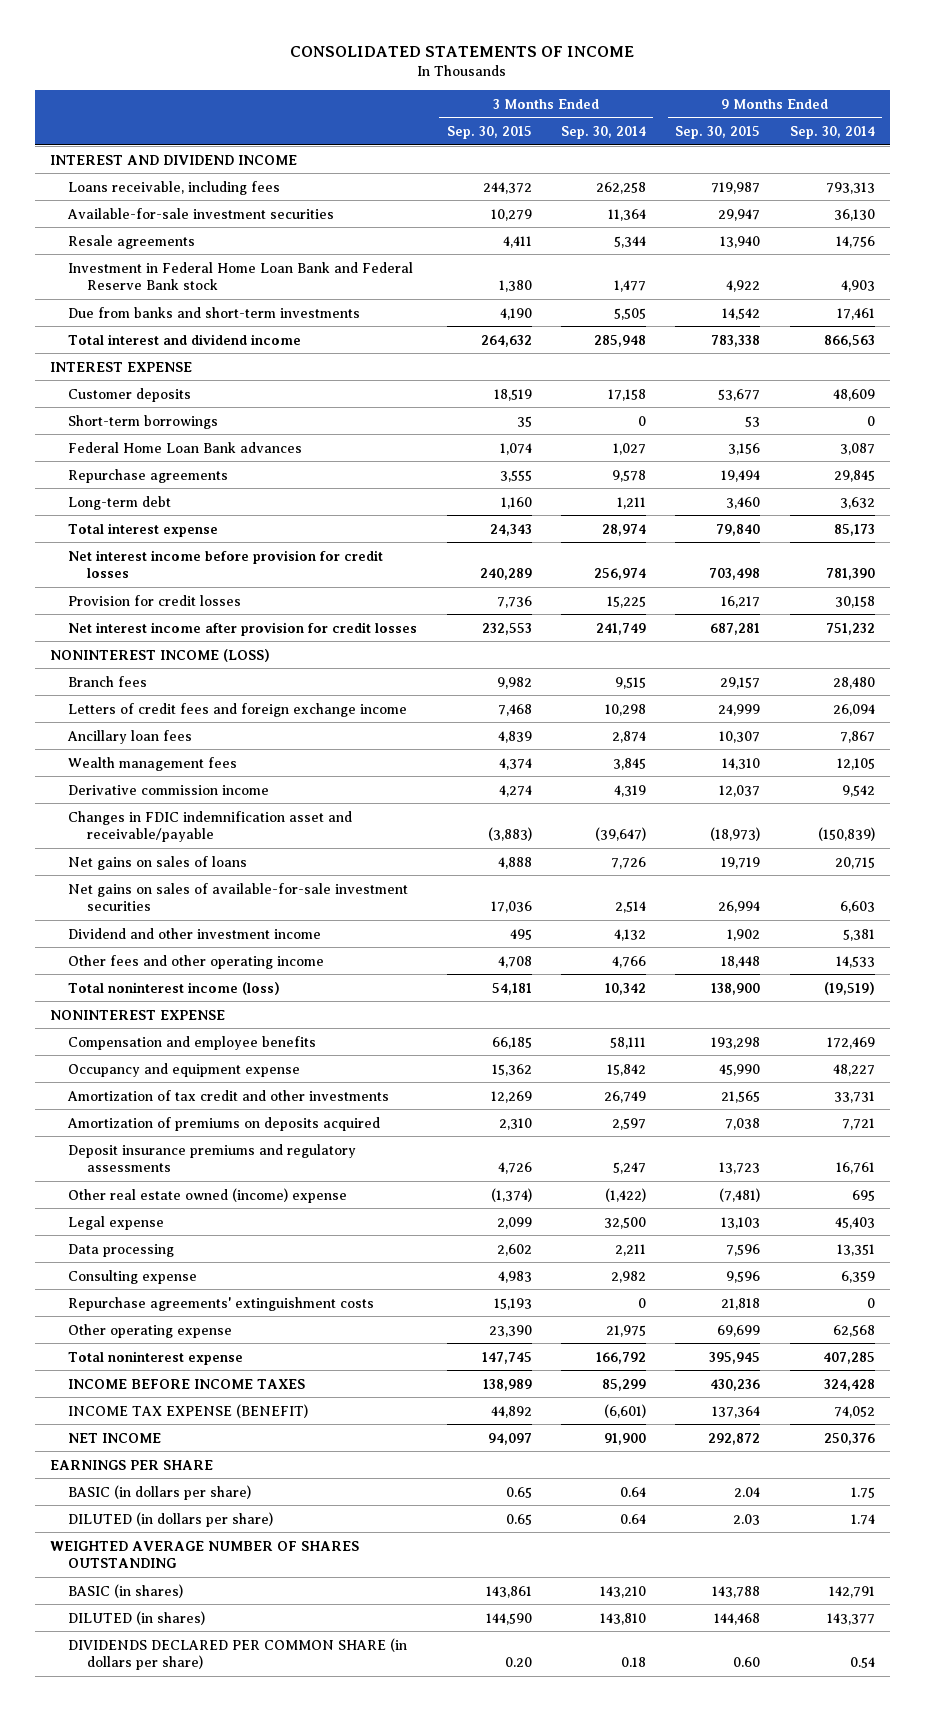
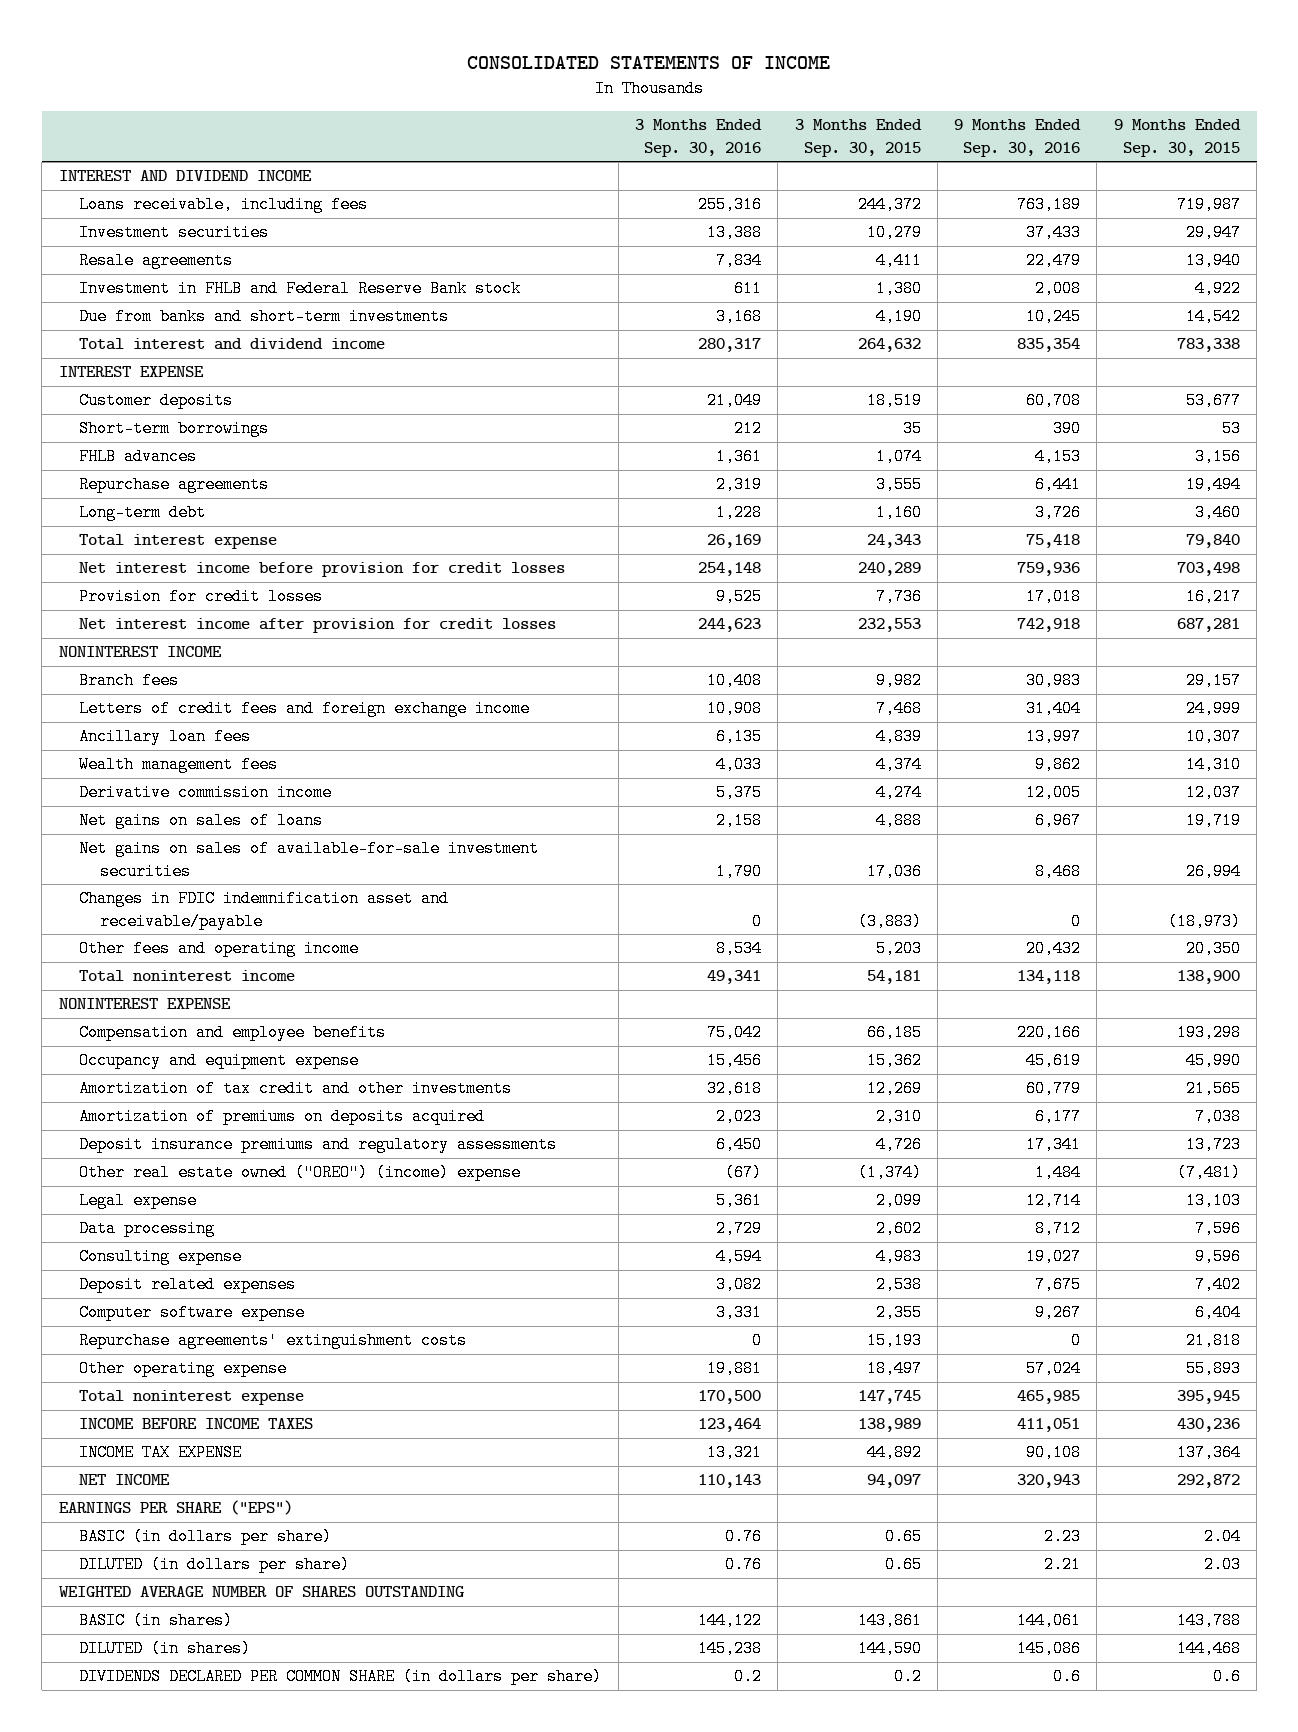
[561,125,647,139] Sep. 30, 2014 -> none
[789,125,875,139] Sep. 30, 2014 -> none
none -> [635,119,763,157] 3 Months Ended Sep. 30, 2016
none -> [954,119,1082,157] 9 Months Ended Sep. 30, 2016
[67,207,335,219] Available-for-sale investment securities -> [79,224,270,242] Investment securities
[68,261,414,291] Investment in Federal Home Loan Bank and Federal Reserve Bank stock -> [79,280,522,298] Investment in FHLB and Federal Reserve Bank stock
[68,441,303,453] Federal Home Loan Bank advances -> [79,448,198,466] FHLB advances
[49,648,270,662] NONINTEREST INCOME (LOSS) -> [58,646,222,658] NONINTEREST INCOME
[68,927,322,939] Dividend and other investment income -> none
[68,810,353,843] Changes in FDIC indemnification asset and receivable/payable -> [79,890,450,930] Changes in FDIC indemnification asset and receivable/payable
[68,954,325,969] Other fees and other operating income -> [79,940,360,958] Other fees and operating income
[497,955,532,968] 4,708 -> [875,940,922,958] 5,203
[721,955,761,968] 18,448 -> [1185,940,1241,958] 20,350
[68,981,281,995] Total noninterest income (loss) -> [79,970,296,983] Total noninterest income
[68,1187,348,1203] Other real estate owned (income) expense -> [79,1164,522,1182] Other real estate owned ("OREO") (income) expense
none -> [79,1276,297,1294] Deposit related expenses
none -> [79,1304,306,1322] Computer software expense
[488,1324,532,1337] 23,390 -> [866,1360,922,1378] 18,497
[717,1324,761,1337] 69,699 -> [1185,1360,1241,1378] 55,893
[68,1403,309,1418] INCOME TAX EXPENSE (BENEFIT) -> [79,1444,243,1462] INCOME TAX EXPENSE
[49,1459,213,1470] EARNINGS PER SHARE -> [58,1500,293,1516] EARNINGS PER SHARE ("EPS")
[504,1657,532,1668] 0.20 -> [893,1668,922,1686] 0.2
[733,1657,761,1668] 0.60 -> [1212,1668,1241,1686] 0.6

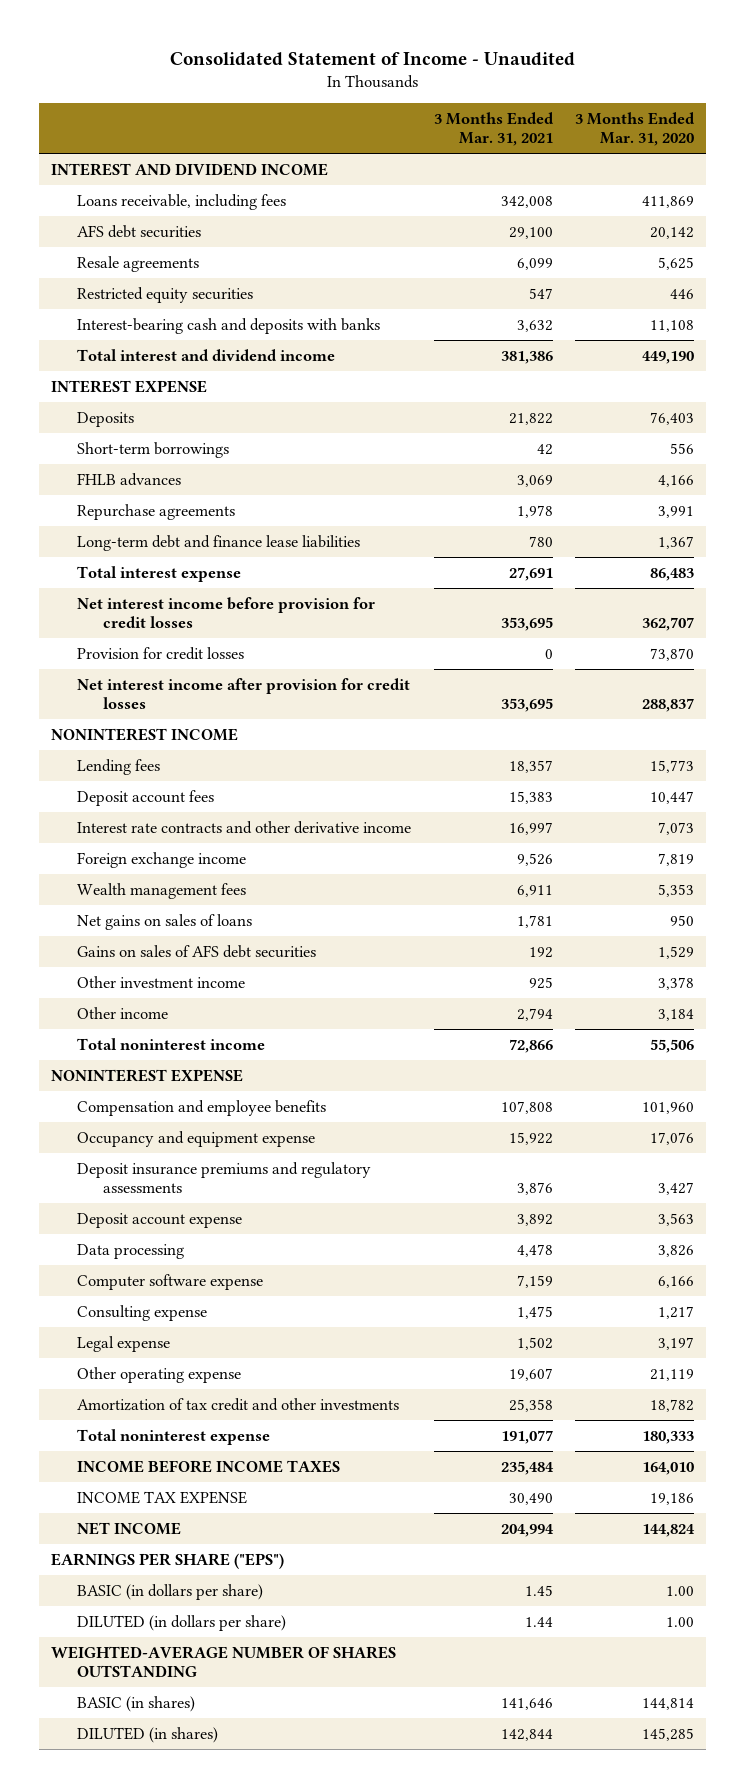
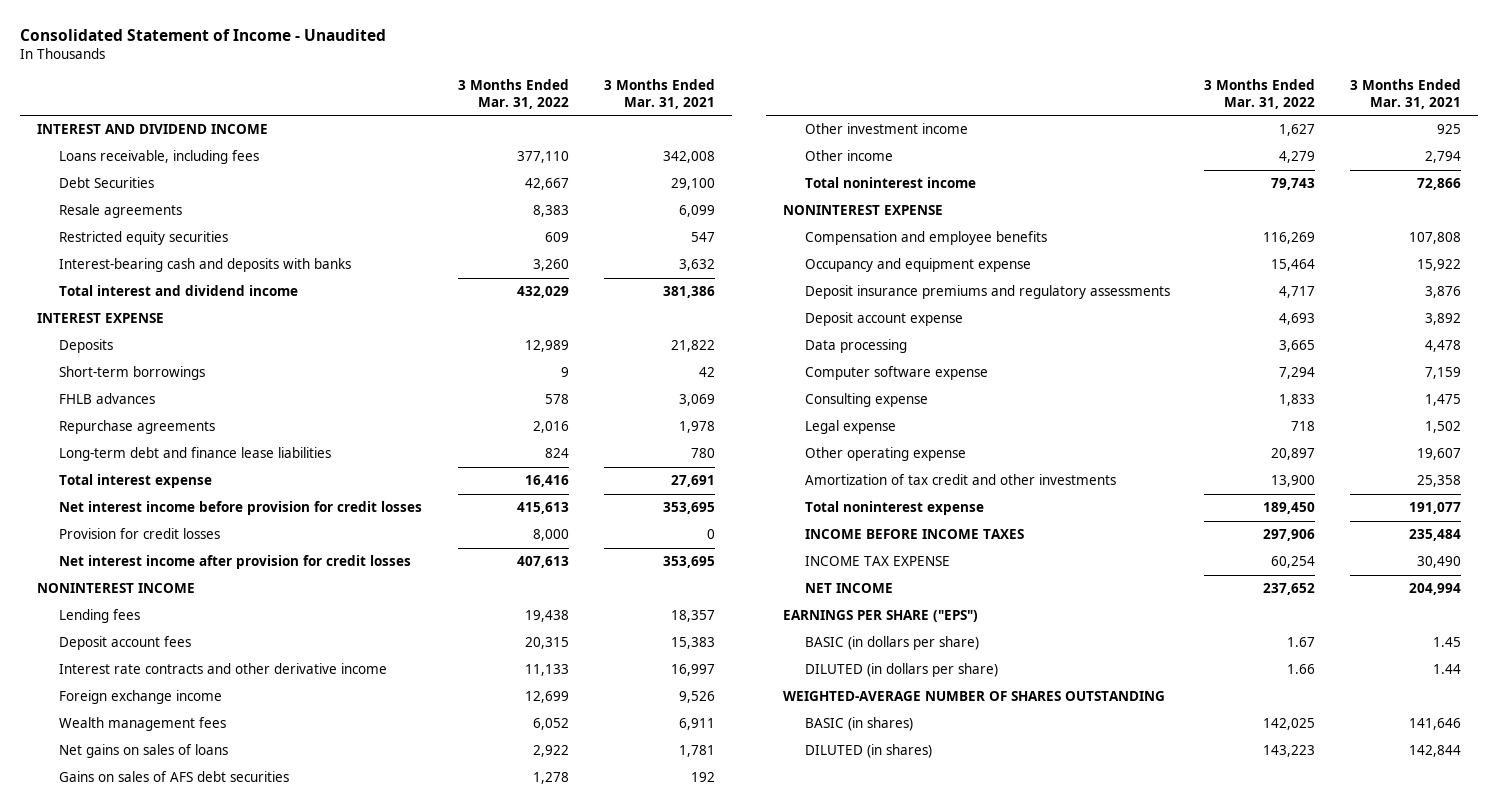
[575,112,696,146] 3 Months Ended Mar. 31, 2020 -> none
none -> [458,79,570,109] 3 Months Ended Mar. 31, 2022
[76,224,201,238] AFS debt securities -> [58,177,154,189] Debt Securities

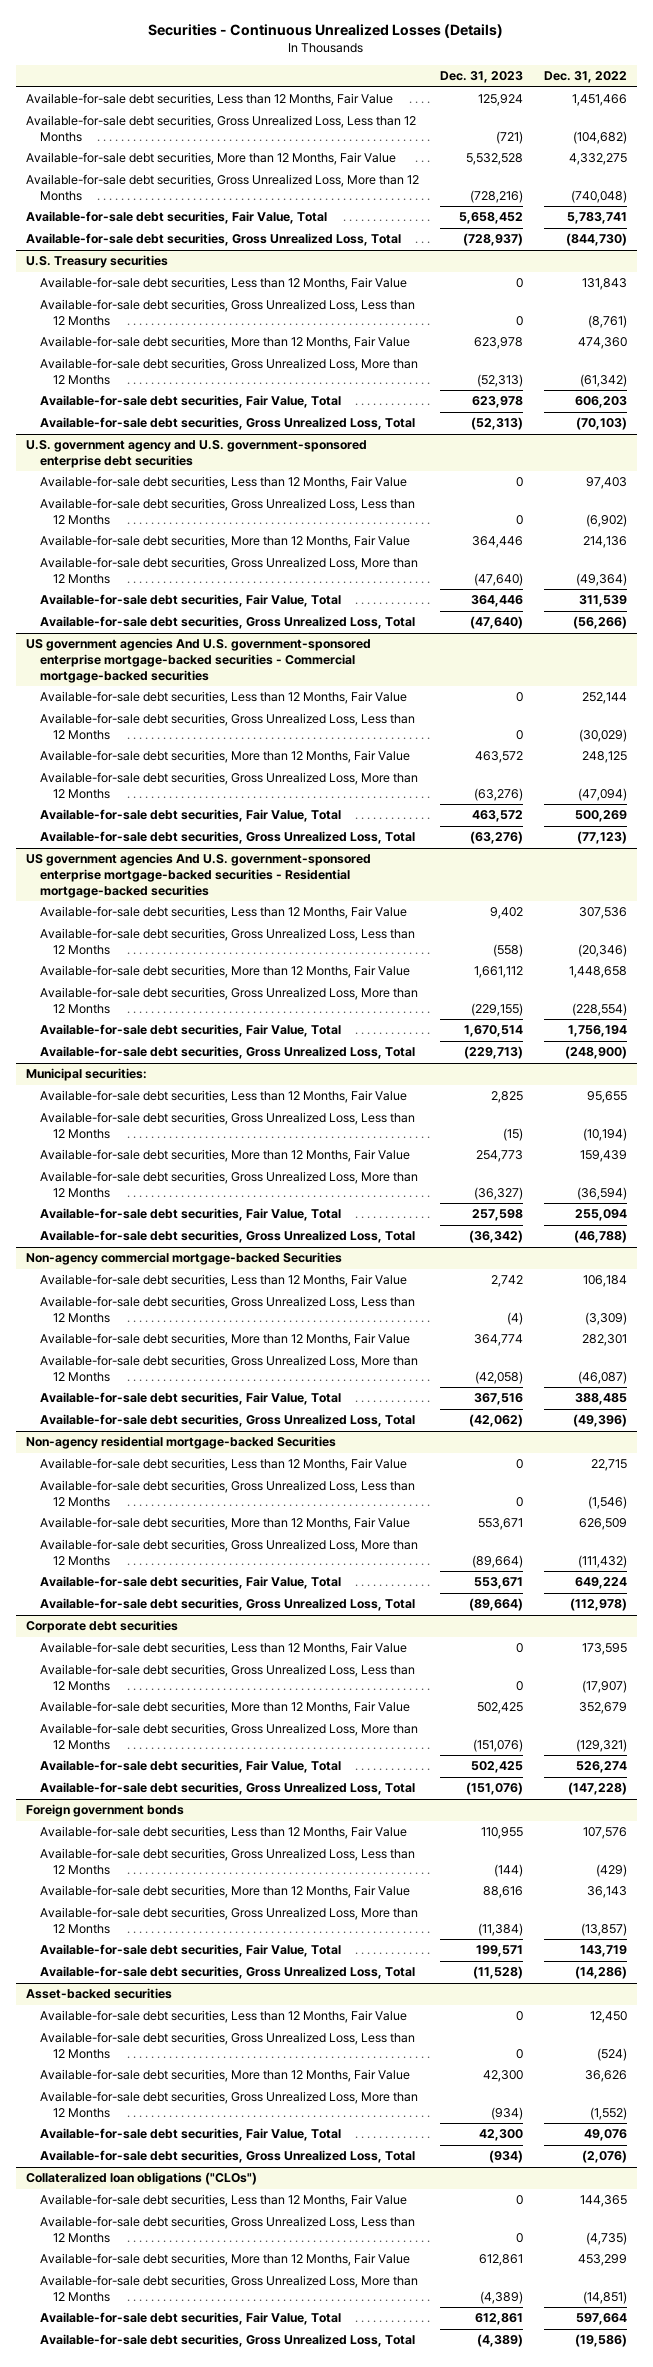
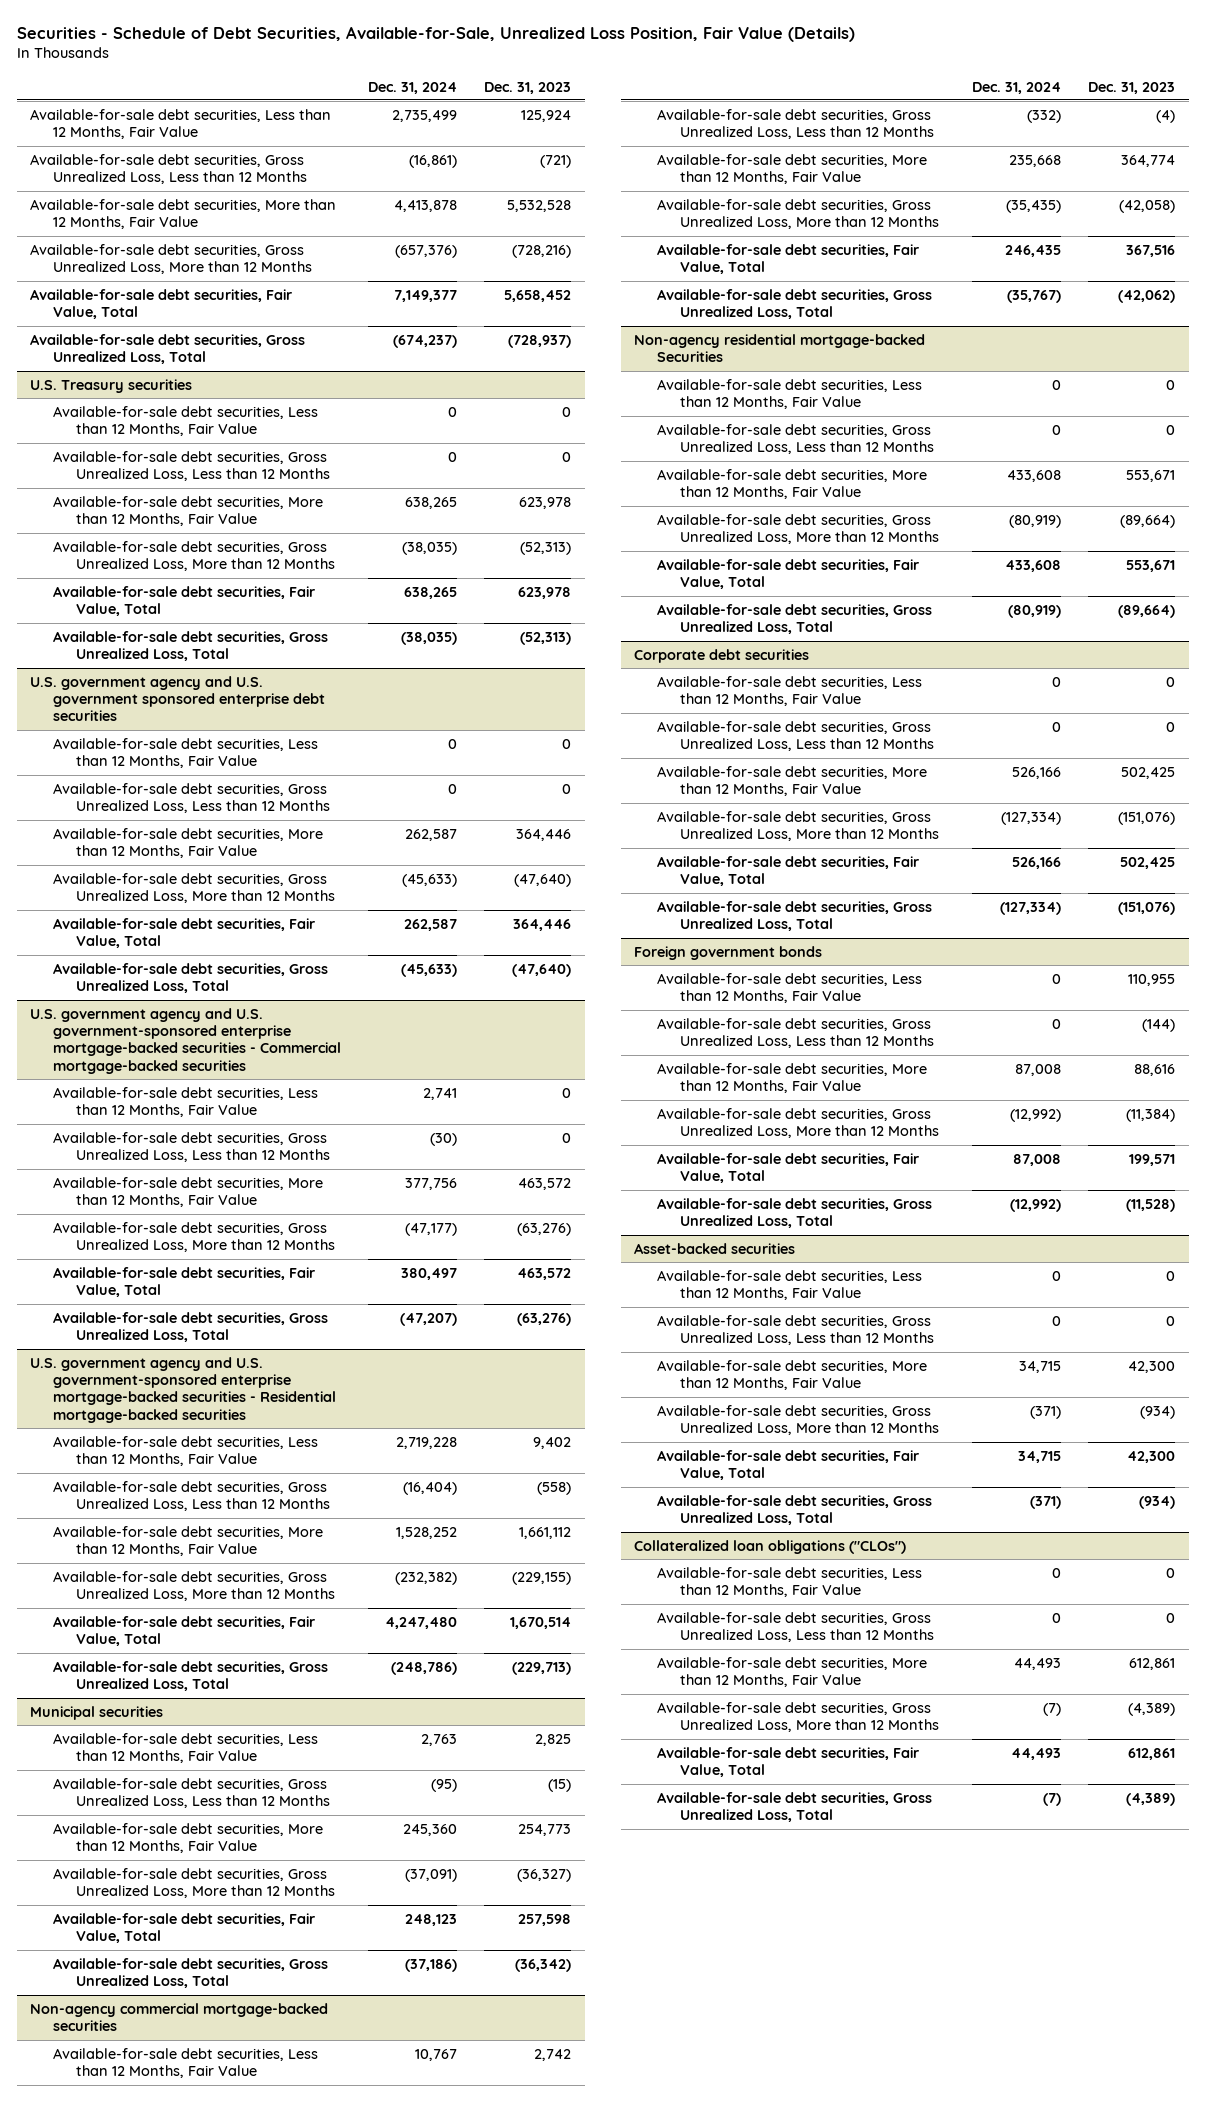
[148,24,504,39] Securities - Continuous Unrealized Losses (Details) -> [16,25,855,42] Securities - Schedule of Debt Securities, Available-for-Sale, Unrealized Loss Position, Fair Value (Details)
[543,71,627,84] Dec. 31, 2022 -> none
none -> [368,81,458,94] Dec. 31, 2024
[26,440,368,469] U.S. government agency and U.S. government-sponsored enterprise debt securities -> [30,675,326,722] U.S. government agency and U.S. government sponsored enterprise debt securities
[26,638,372,683] US government agencies And U.S. government-sponsored enterprise mortgage-backed securities - Commercial mortgage-backed securities -> [30,1007,342,1074] U.S. government agency and U.S. government-sponsored enterprise mortgage-backed securities - Commercial mortgage-backed securities
[26,853,372,898] US government agencies And U.S. government-sponsored enterprise mortgage-backed securities - Residential mortgage-backed securities -> [30,1356,337,1423] U.S. government agency and U.S. government-sponsored enterprise mortgage-backed securities - Residential mortgage-backed securities
[26,1068,148,1082] Municipal securities: -> [30,1705,164,1720] Municipal securities
[26,1252,343,1266] Non-agency commercial mortgage-backed Securities -> [30,2002,329,2032] Non-agency commercial mortgage-backed securities

